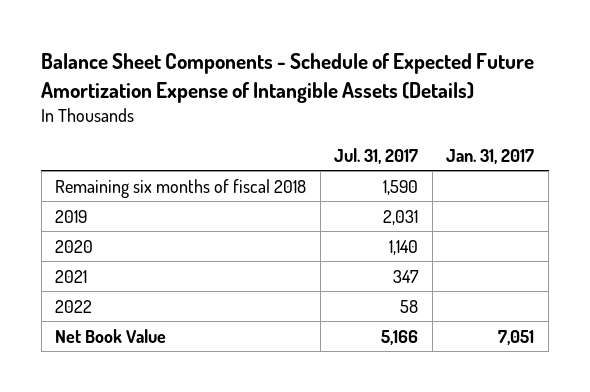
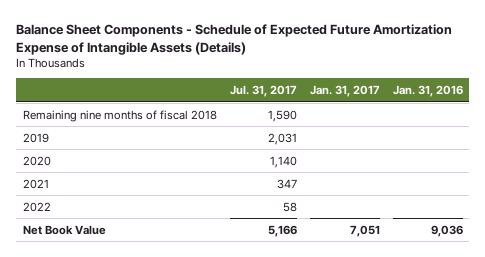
none -> [392,85,463,98] Jan. 31, 2016
[55,178,307,198] Remaining six months of fiscal 2018 -> [22,109,217,122] Remaining nine months of fiscal 2018

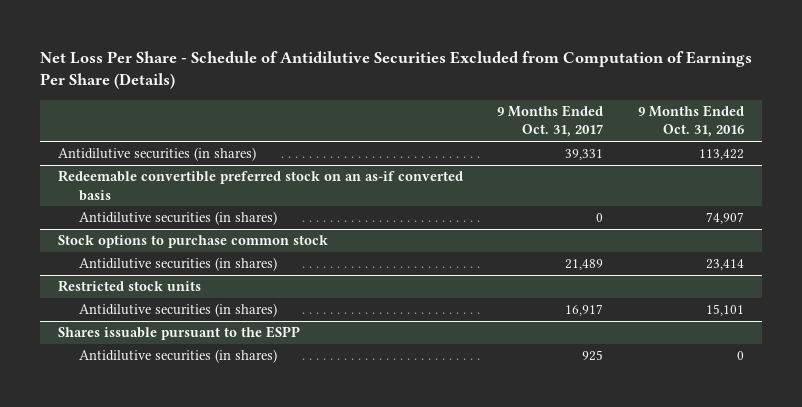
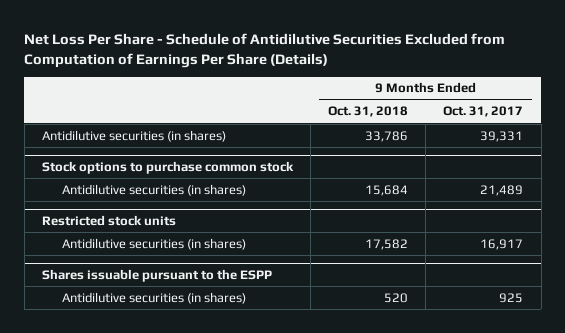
[638,104,745,138] 9 Months Ended Oct. 31, 2016 -> none
none -> [328,106,409,118] Oct. 31, 2018
[57,170,463,201] Redeemable convertible preferred stock on an as-if converted basis -> none
[79,211,278,226] Antidilutive securities (in shares) -> none

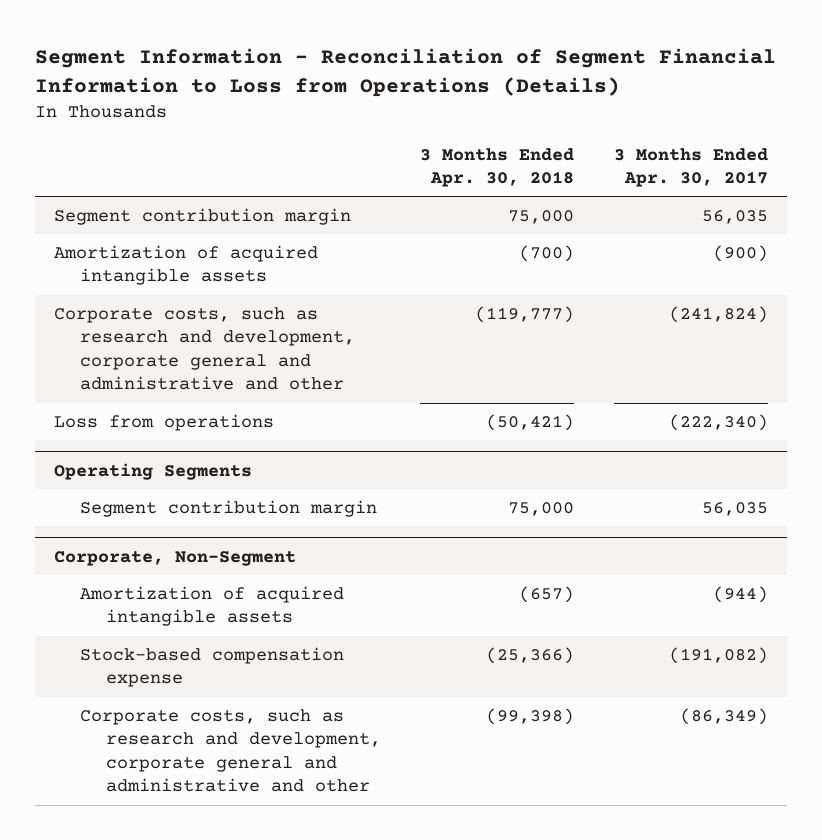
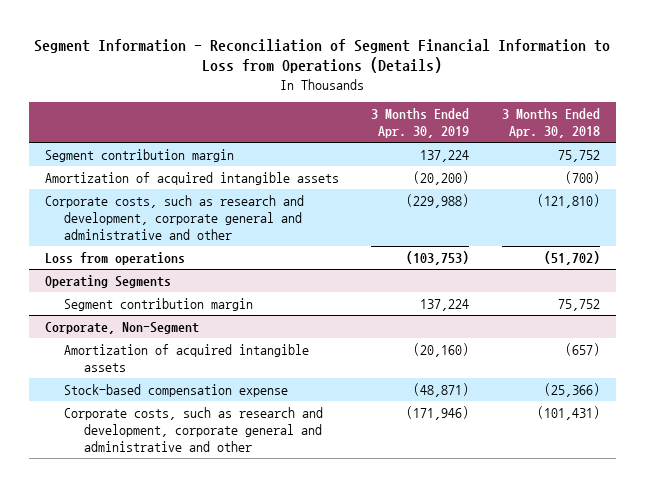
[613,147,768,188] 3 Months Ended Apr. 30, 2017 -> none
none -> [371,107,470,138] 3 Months Ended Apr. 30, 2019
[508,209,575,224] 75,000 -> [557,149,600,162] 75,752
[475,305,575,323] (119,777) -> [536,193,600,208] (121,810)
[486,413,575,431] (50,421) -> [543,250,600,265] (51,702)
[508,501,575,516] 75,000 -> [557,298,600,311] 75,752
[486,707,575,725] (99,398) -> [536,405,600,420] (101,431)

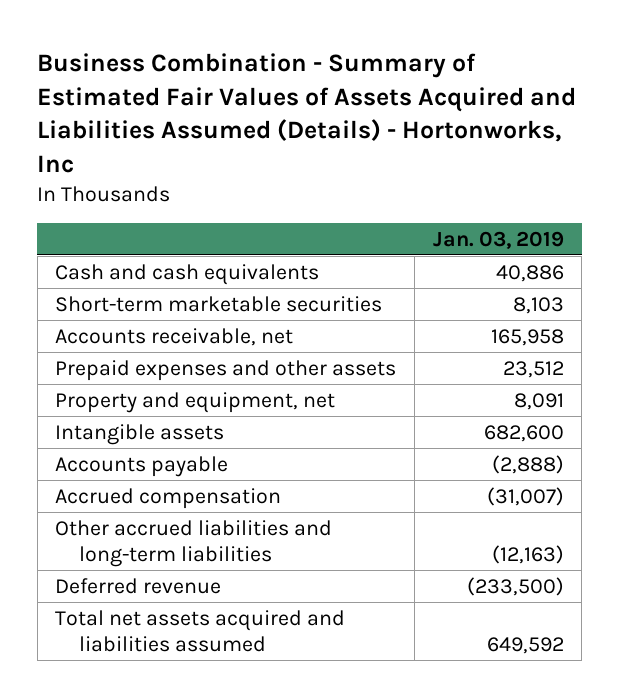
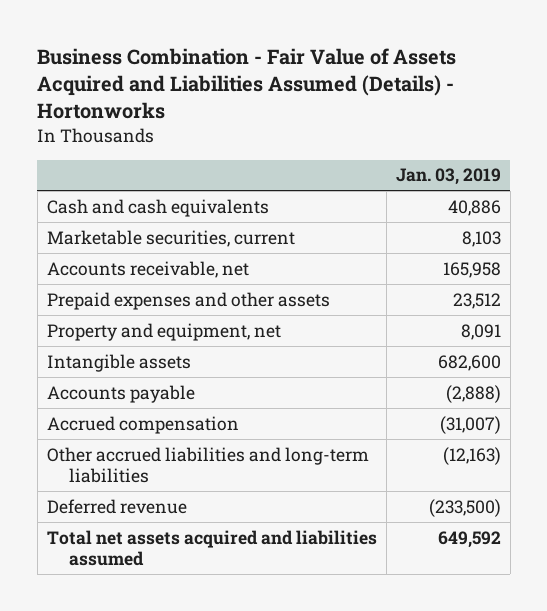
[37,52,577,173] Business Combination - Summary of Estimated Fair Values of Assets Acquired and Liabilities Assumed (Details) - Hortonworks, Inc -> [37,48,457,120] Business Combination - Fair Value of Assets Acquired and Liabilities Assumed (Details) - Hortonworks
[55,295,383,312] Short-term marketable securities -> [46,229,295,247] Marketable securities, current

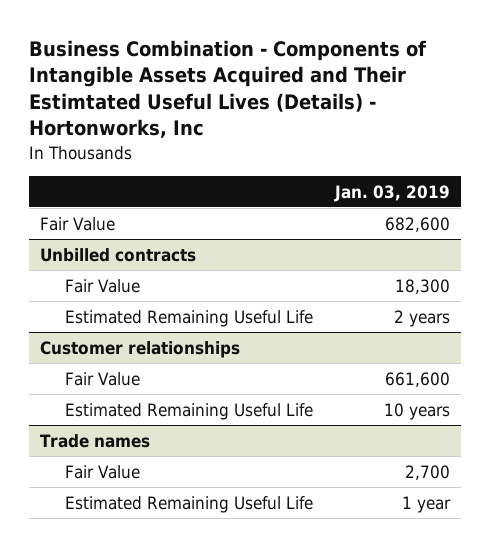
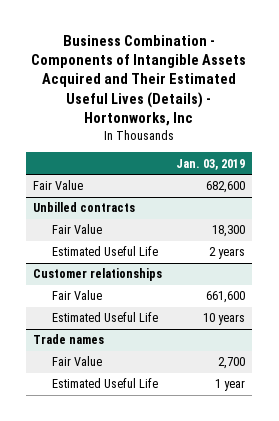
[28,39,426,139] Business Combination - Components of Intangible Assets Acquired and Their Estimtated Useful Lives (Details) - Hortonworks, Inc -> [31,34,247,127] Business Combination - Components of Intangible Assets Acquired and Their Estimated Useful Lives (Details) - Hortonworks, Inc
[65,309,314,327] Estimated Remaining Useful Life -> [51,246,158,257] Estimated Useful Life
[65,402,314,420] Estimated Remaining Useful Life -> [51,312,158,323] Estimated Useful Life
[65,495,314,513] Estimated Remaining Useful Life -> [51,378,158,389] Estimated Useful Life

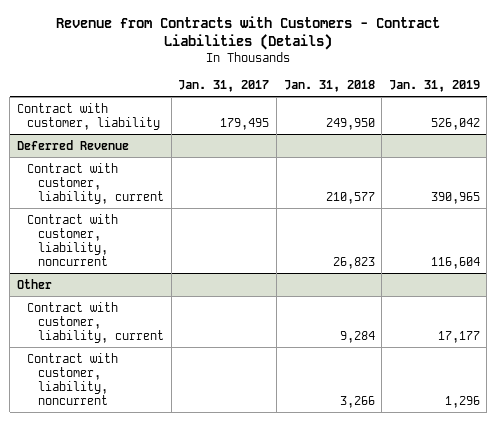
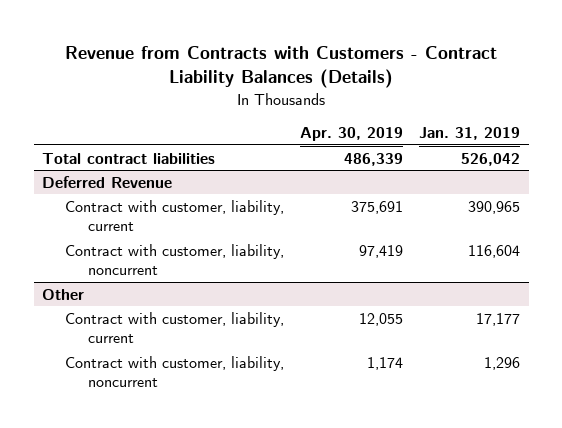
[56,15,441,50] Revenue from Contracts with Customers - Contract Liabilities (Details) -> [65,45,498,89] Revenue from Contracts with Customers - Contract Liability Balances (Details)
[178,79,270,92] Jan. 31, 2017 -> none
[283,79,375,92] Jan. 31, 2018 -> none
none -> [300,127,404,142] Apr. 30, 2019
[16,102,161,130] Contract with customer, liability -> [42,152,216,164] Total contract liabilities

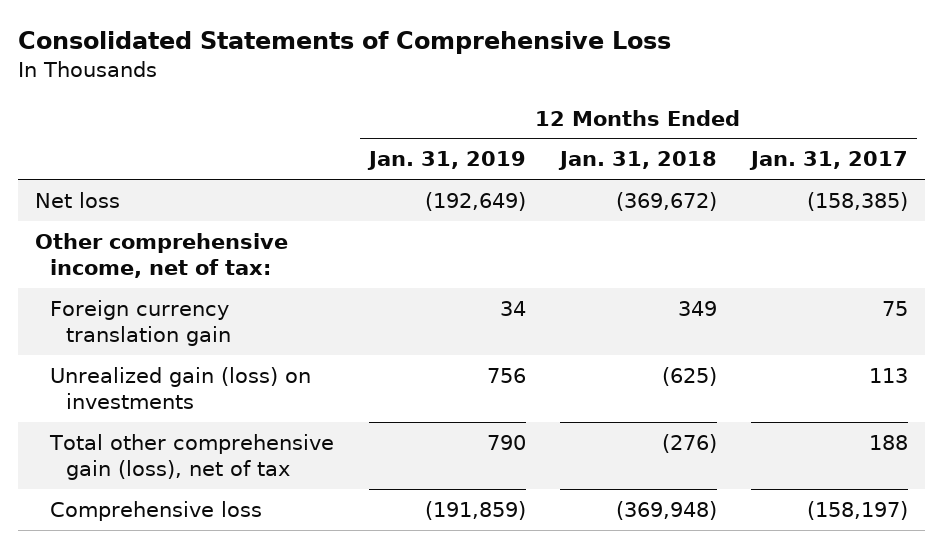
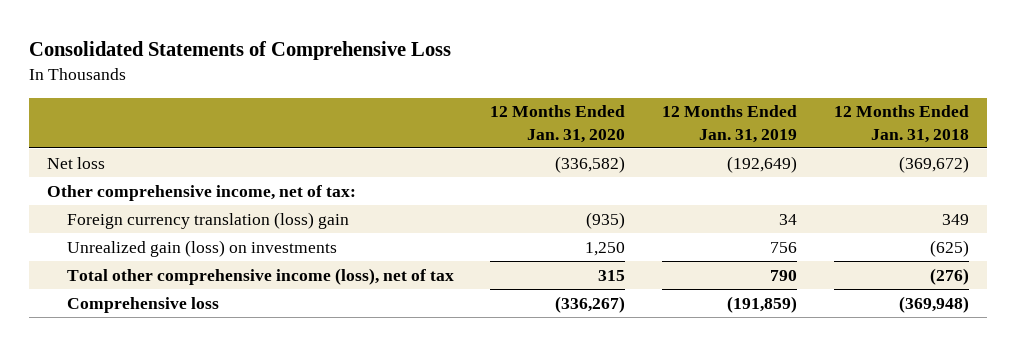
[749,151,909,171] Jan. 31, 2017 -> none
none -> [490,105,626,143] 12 Months Ended Jan. 31, 2020
[50,299,231,346] Foreign currency translation gain -> [66,211,349,229] Foreign currency translation (loss) gain
[49,433,335,480] Total other comprehensive gain (loss), net of tax -> [66,267,454,285] Total other comprehensive income (loss), net of tax

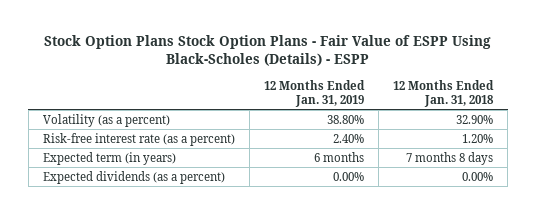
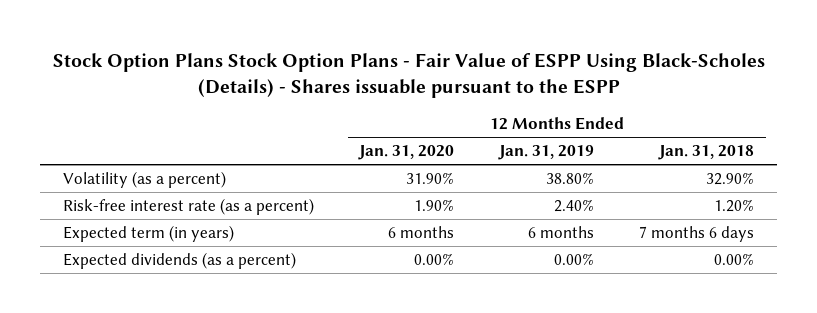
[44,35,492,67] Stock Option Plans Stock Option Plans - Fair Value of ESPP Using Black-Scholes (Details) - ESPP -> [52,52,765,99] Stock Option Plans Stock Option Plans - Fair Value of ESPP Using Black-Scholes (Details) - Shares issuable pursuant to the ESPP
none -> [358,145,455,161] Jan. 31, 2020
[406,151,494,165] 7 months 8 days -> [639,226,755,243] 7 months 6 days

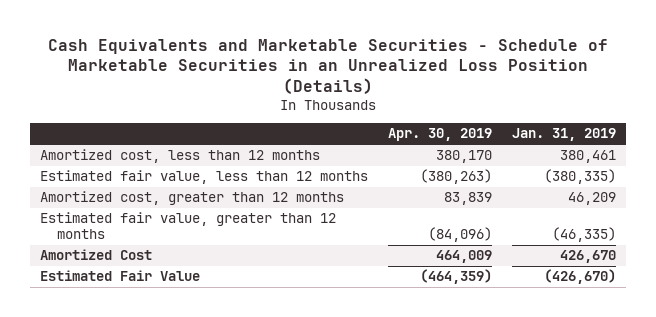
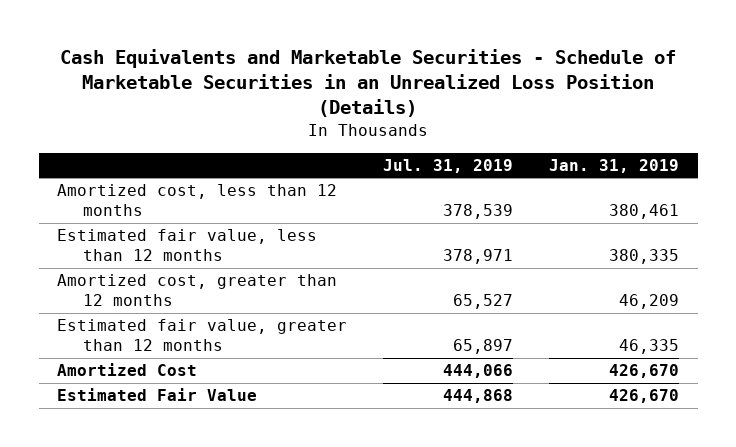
[387,128,492,142] Apr. 30, 2019 -> none
none -> [383,158,514,173] Jul. 31, 2019
[543,169,616,185] (380,335) -> [609,249,680,265] 380,335
[551,227,616,243] (46,335) -> [619,339,680,355] 46,335
[543,269,616,285] (426,670) -> [609,389,680,404] 426,670

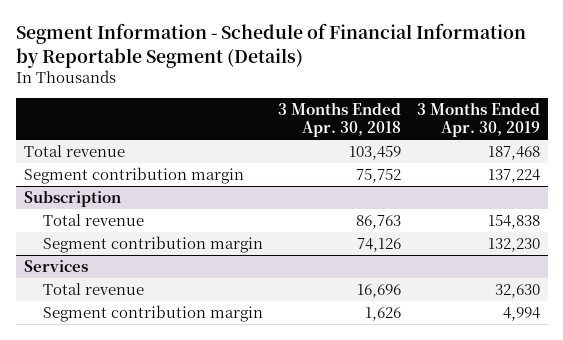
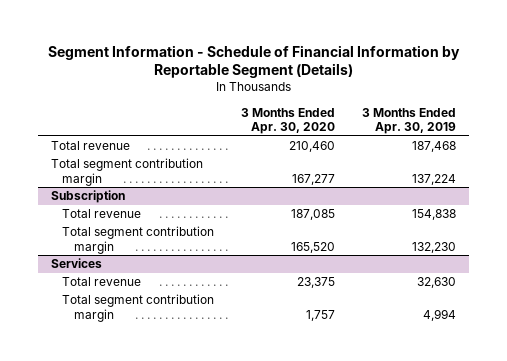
[278,102,402,138] 3 Months Ended Apr. 30, 2018 -> none
none -> [241,107,336,135] 3 Months Ended Apr. 30, 2020
[23,166,244,184] Segment contribution margin -> [51,158,204,186] Total segment contribution margin
[43,235,264,253] Segment contribution margin -> [62,226,215,254] Total segment contribution margin
[43,304,264,322] Segment contribution margin -> [62,294,215,322] Total segment contribution margin

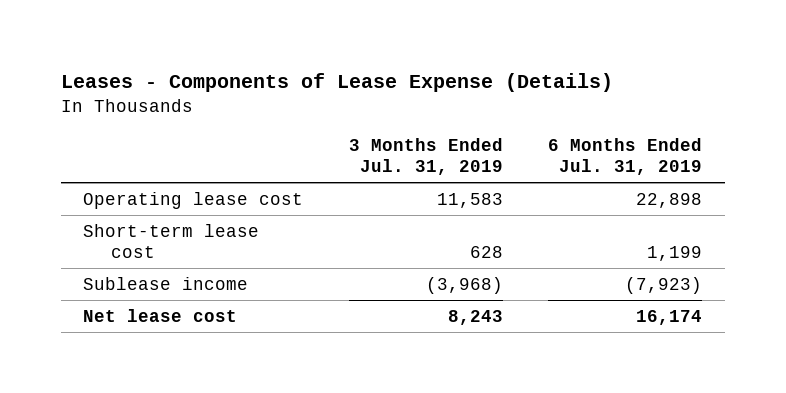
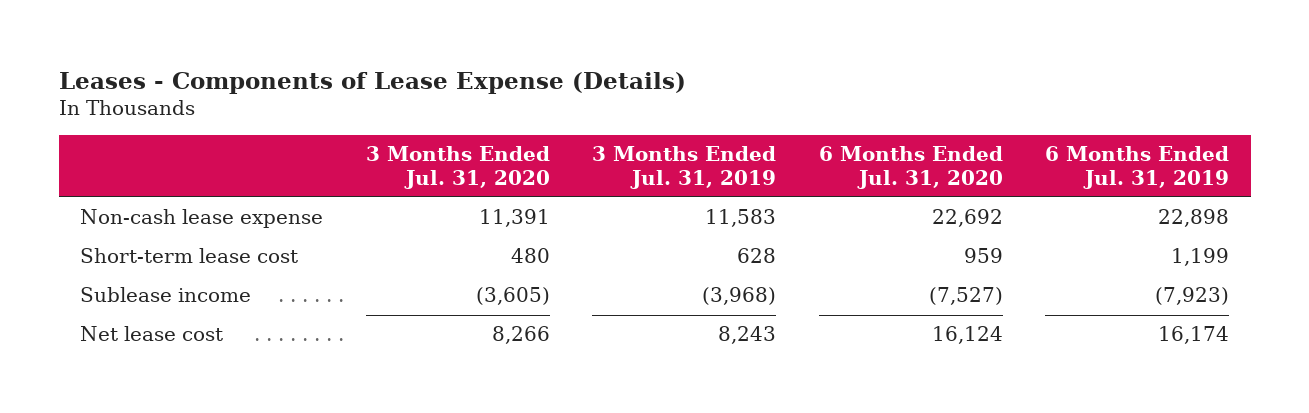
none -> [365,145,550,189] 3 Months Ended Jul. 31, 2020
none -> [818,145,1003,189] 6 Months Ended Jul. 31, 2020
[83,191,304,209] Operating lease cost -> [79,209,323,229] Non-cash lease expense

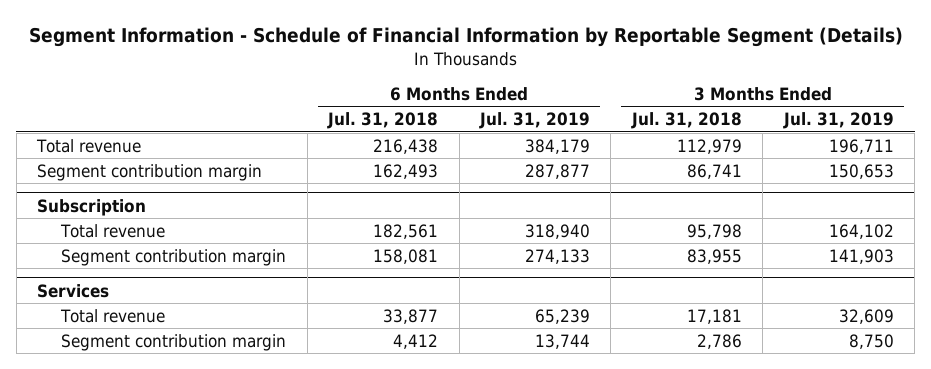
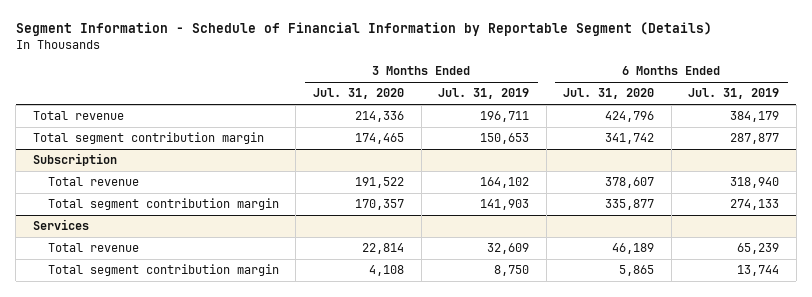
[327,112,439,130] Jul. 31, 2018 -> none
[630,112,742,130] Jul. 31, 2018 -> none
none -> [313,88,405,100] Jul. 31, 2020
none -> [563,88,655,100] Jul. 31, 2020
[37,163,263,181] Segment contribution margin -> [32,132,264,145] Total segment contribution margin
[61,248,287,266] Segment contribution margin -> [47,198,279,211] Total segment contribution margin
[61,333,287,351] Segment contribution margin -> [47,264,279,277] Total segment contribution margin

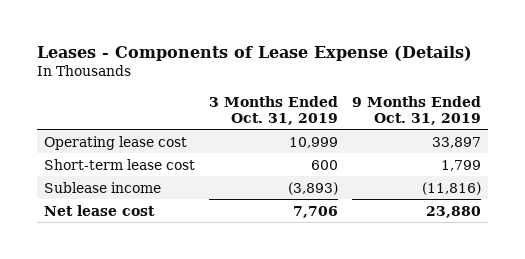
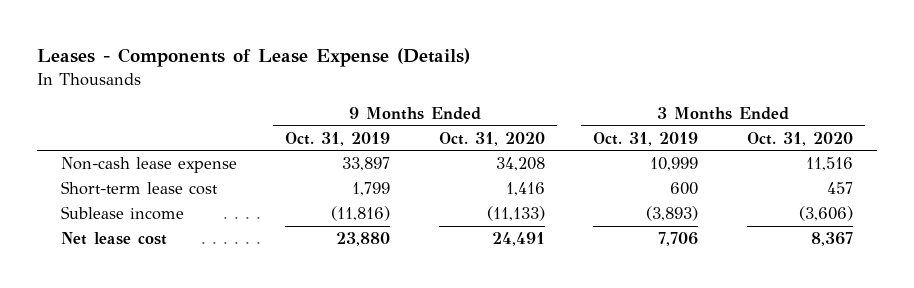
none -> [438,131,545,146] Oct. 31, 2020
none -> [746,131,853,146] Oct. 31, 2020
[43,135,187,150] Operating lease cost -> [60,157,237,174] Non-cash lease expense

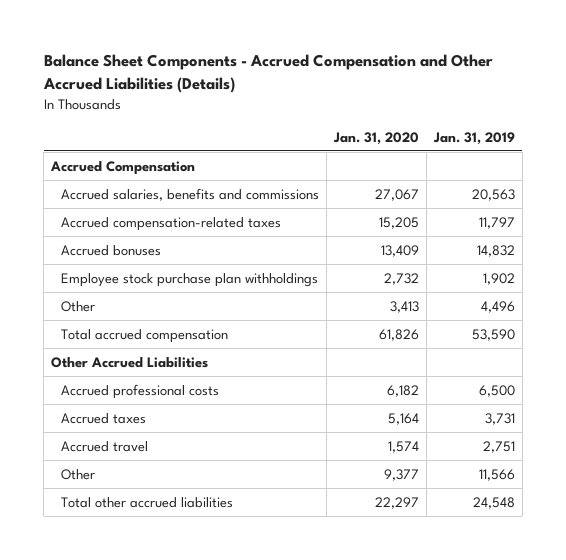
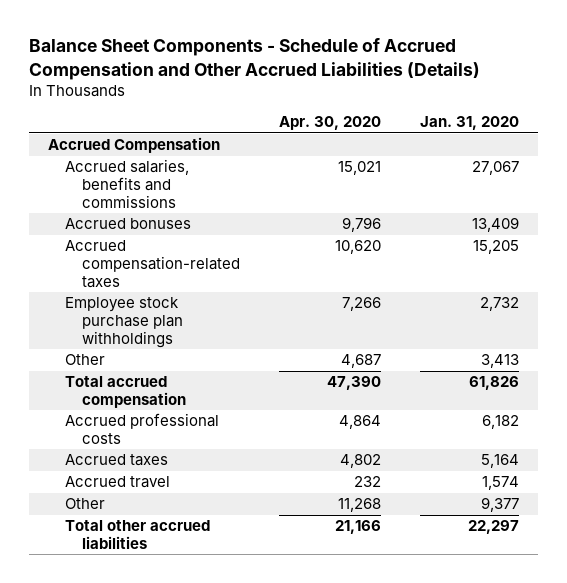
[42,54,493,93] Balance Sheet Components - Accrued Compensation and Other Accrued Liabilities (Details) -> [28,38,480,80] Balance Sheet Components - Schedule of Accrued Compensation and Other Accrued Liabilities (Details)
[432,131,515,145] Jan. 31, 2019 -> none
none -> [278,116,381,131] Apr. 30, 2020
[61,216,282,231] Accrued compensation-related taxes -> [65,240,240,288] Accrued compensation-related taxes
[51,356,209,368] Other Accrued Liabilities -> none

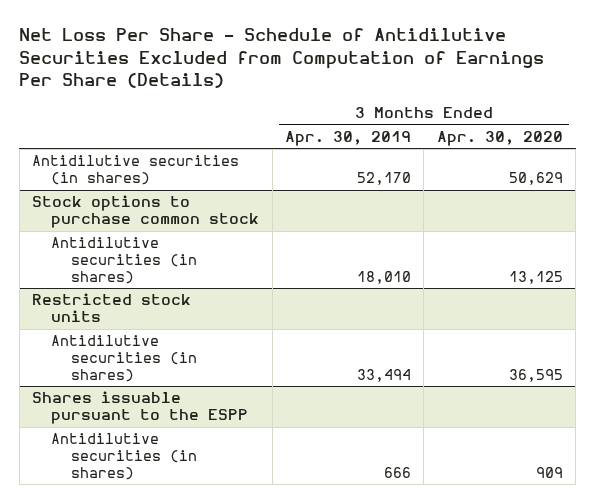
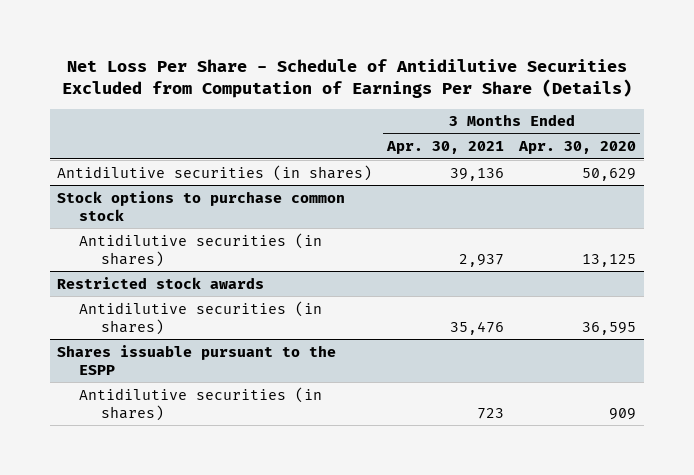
[285,130,412,146] Apr. 30, 2019 -> none
none -> [386,141,505,155] Apr. 30, 2021
[31,293,191,323] Restricted stock units -> [57,276,265,289] Restricted stock awards

